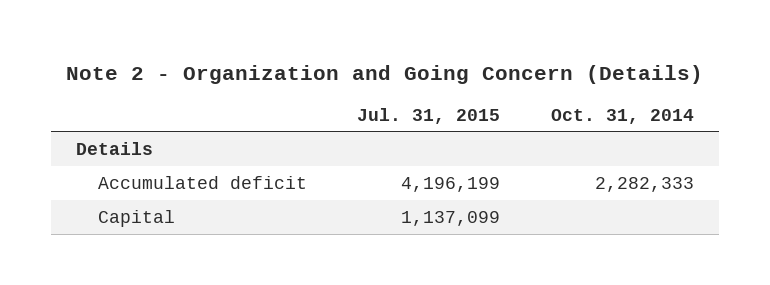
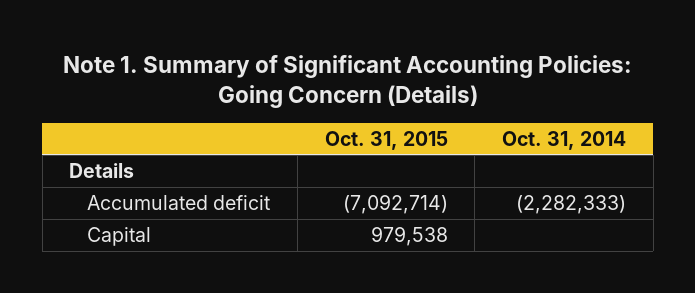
[66,64,704,84] Note 2 - Organization and Going Concern (Details) -> [62,54,632,109] Note 1. Summary of Significant Accounting Policies: Going Concern (Details)
[357,107,501,124] Jul. 31, 2015 -> none
none -> [324,130,448,150] Oct. 31, 2015
[594,176,694,192] 2,282,333 -> [516,194,627,214] (2,282,333)

